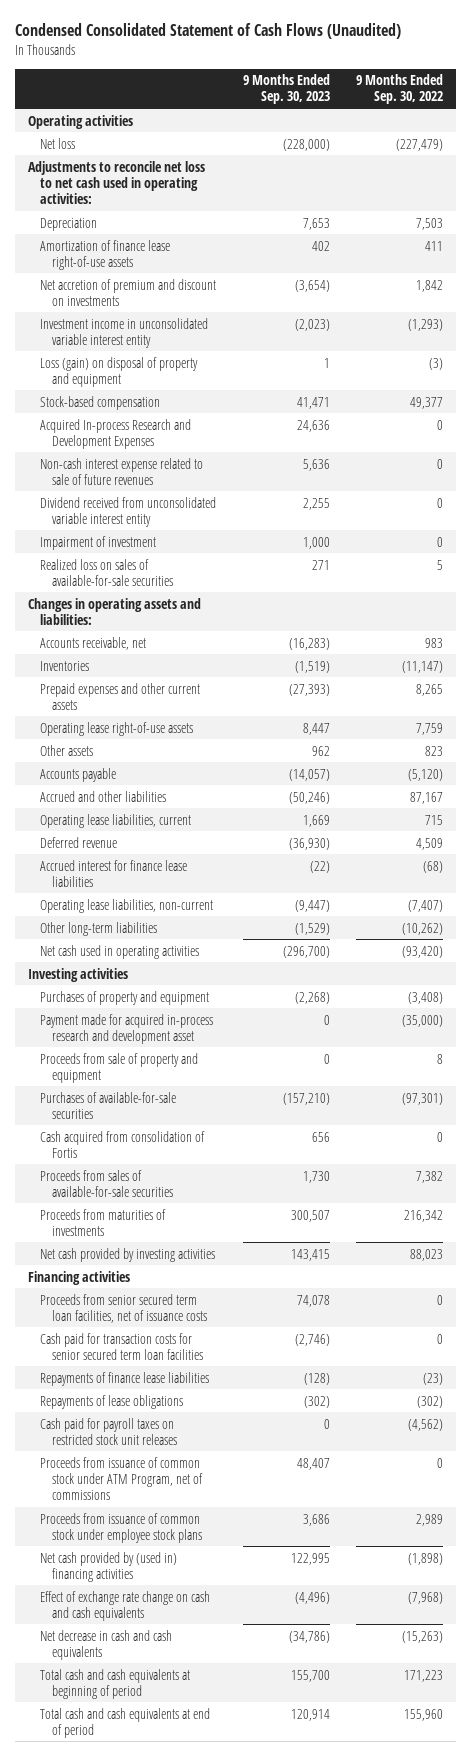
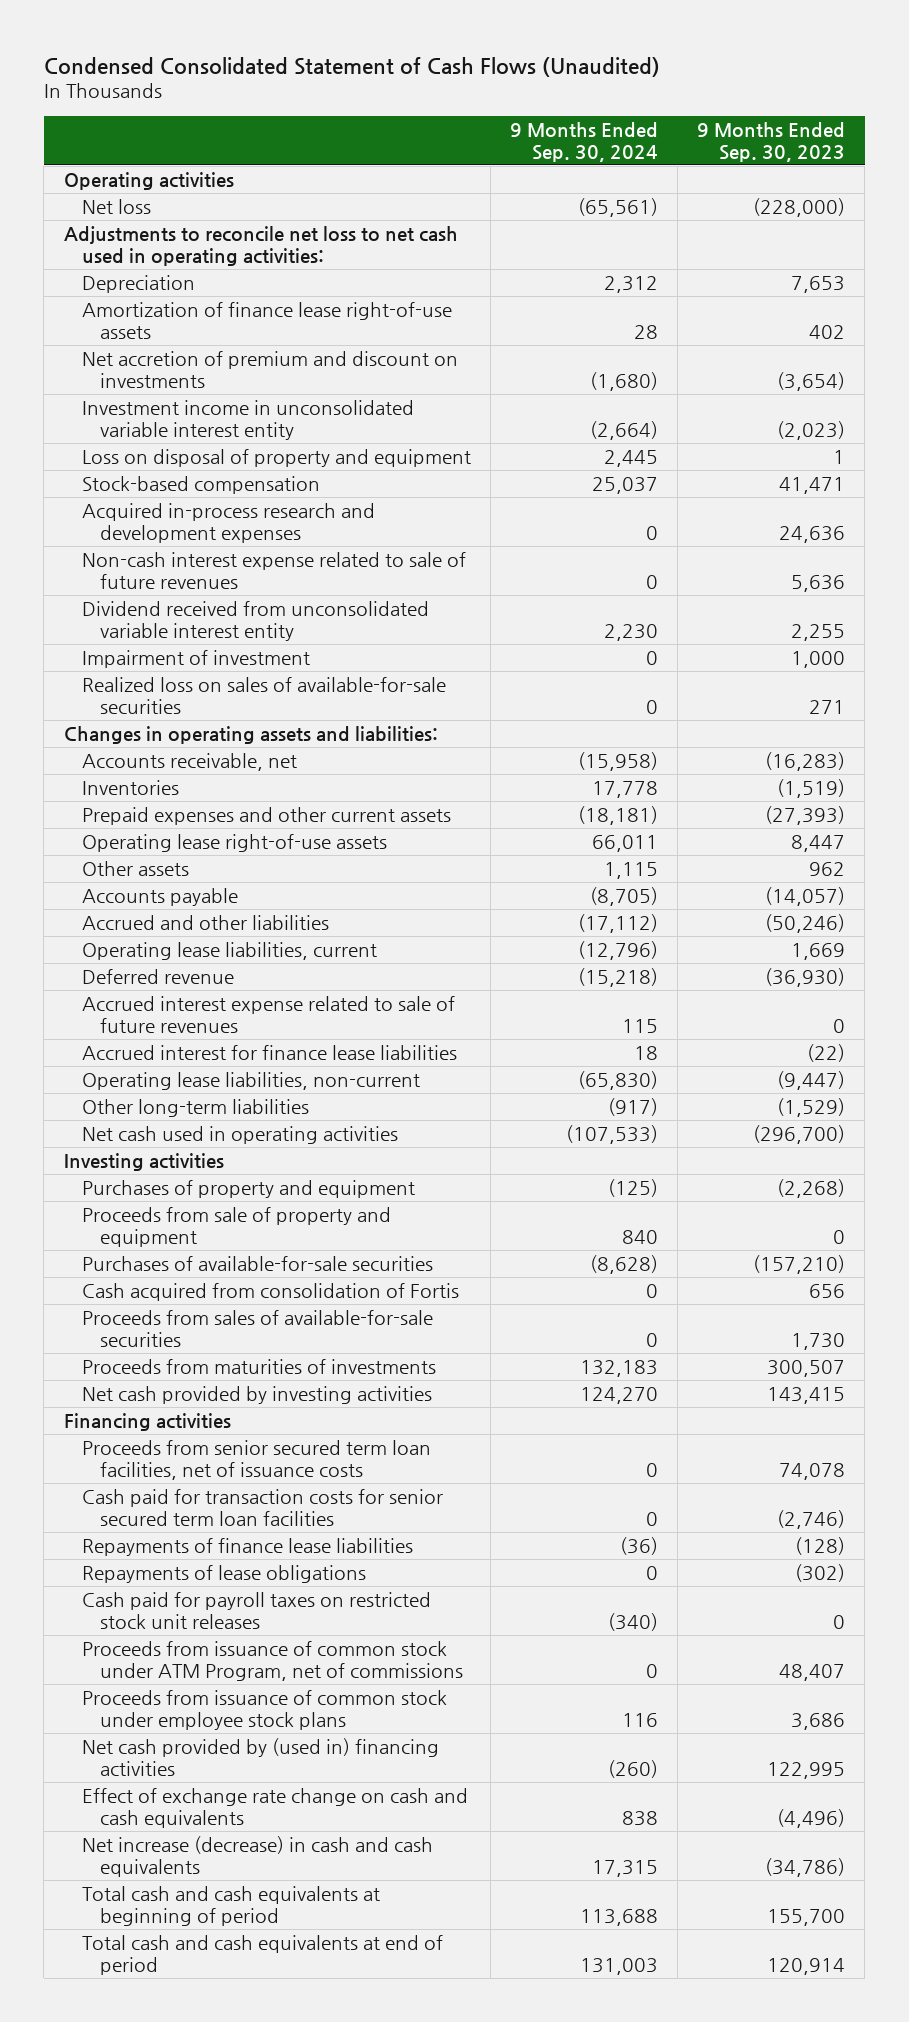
[355,74,443,105] 9 Months Ended Sep. 30, 2022 -> none
none -> [509,121,658,162] 9 Months Ended Sep. 30, 2024
[40,356,199,387] Loss (gain) on disposal of property and equipment -> [81,448,471,467] Loss on disposal of property and equipment
[40,418,192,449] Acquired In-process Research and Development Expenses -> [81,502,375,544] Acquired in-process research and development expenses
none -> [81,995,455,1034] Accrued interest expense related to sale of future revenues
[40,1013,214,1044] Payment made for acquired in-process research and development asset -> none
[40,1629,173,1660] Net decrease in cash and cash equivalents -> [81,1835,433,1878] Net increase (decrease) in cash and cash equivalents

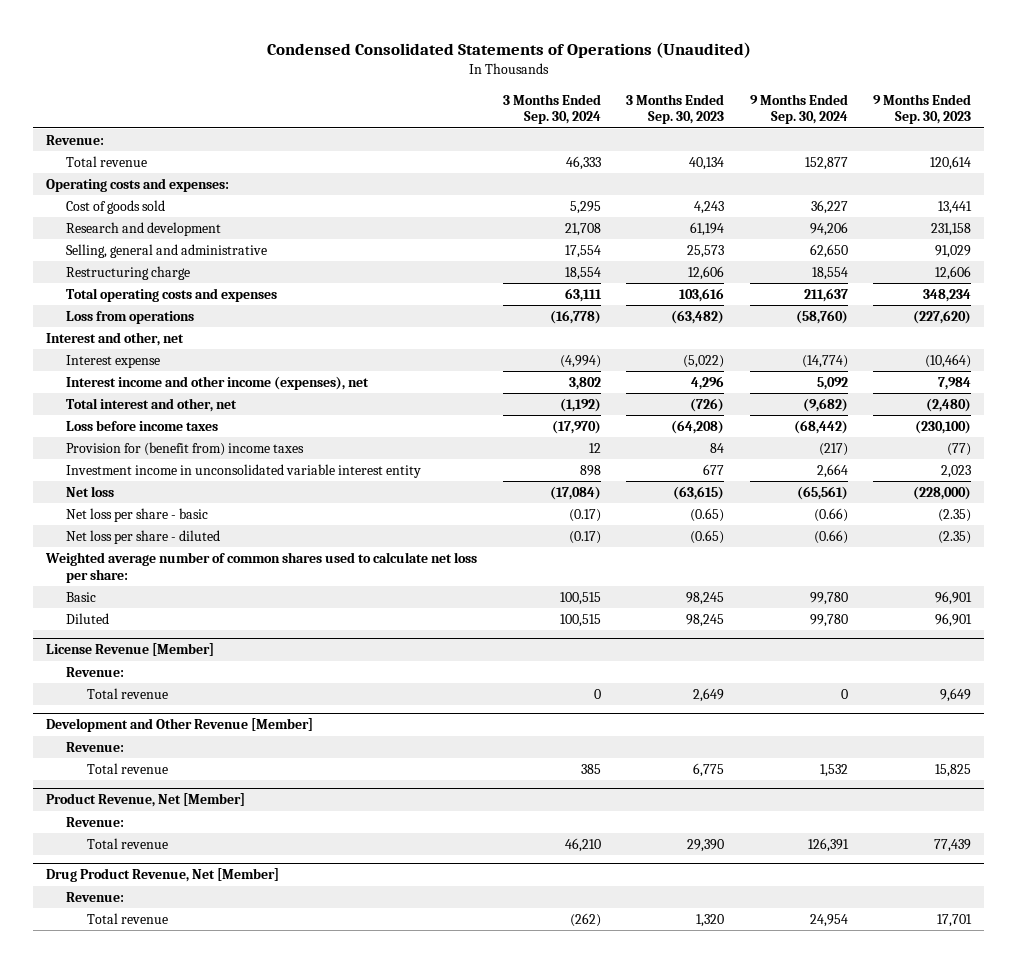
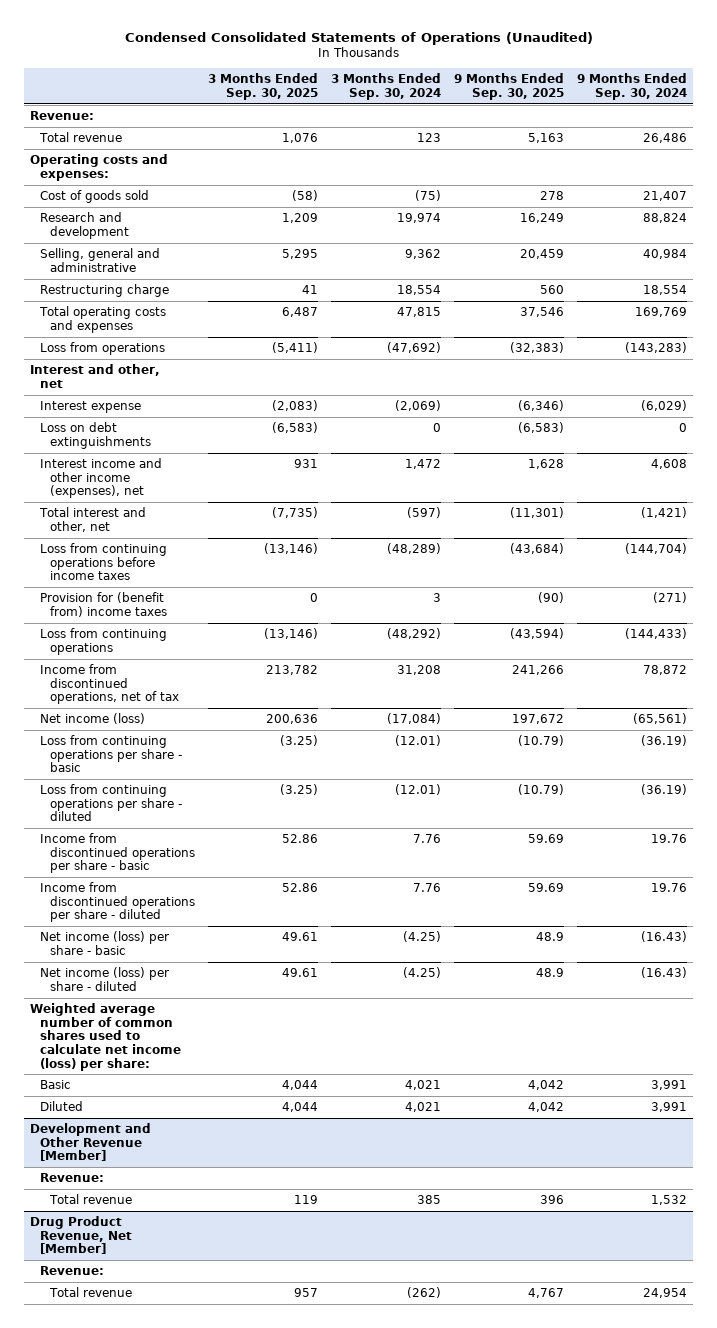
[626,93,725,125] 3 Months Ended Sep. 30, 2023 -> none
[873,93,972,125] 9 Months Ended Sep. 30, 2023 -> none
none -> [207,73,318,100] 3 Months Ended Sep. 30, 2025
none -> [453,73,564,100] 9 Months Ended Sep. 30, 2025
[565,156,601,171] 46,333 -> [416,133,441,143] 123
[804,157,848,171] 152,877 -> [642,133,687,144] 26,486
[569,201,601,215] 5,295 -> [414,190,441,202] (75)
[810,200,848,215] 36,227 -> [642,191,687,202] 21,407
[564,223,601,237] 21,708 -> [396,213,441,224] 19,974
[809,222,848,237] 94,206 -> [642,213,687,224] 88,824
[564,245,601,259] 17,554 -> [404,249,441,260] 9,362
[809,244,848,259] 62,650 -> [642,249,687,260] 40,984
[564,288,602,303] 63,111 -> [396,307,441,318] 47,815
[803,288,848,303] 211,637 -> [634,307,687,318] 169,769
[549,310,601,325] (16,778) -> [386,342,441,354] (47,692)
[795,310,848,325] (58,760) -> [624,342,687,354] (143,283)
[66,464,422,479] Investment income in unconsolidated variable interest entity -> none
[45,643,214,657] License Revenue [Member] -> none
[66,667,125,678] Revenue: -> none
[86,688,168,700] Total revenue -> none
[559,355,601,369] (4,994) -> [394,400,441,412] (2,069)
[801,355,848,369] (14,774) -> [640,400,687,412] (6,029)
none -> [40,422,151,449] Loss on debt extinguishments
[568,377,601,391] 3,802 -> [404,459,441,470] 1,472
[816,377,848,391] 5,092 -> [650,459,687,470] 4,608
[559,398,601,413] (1,192) -> [406,507,441,519] (597)
[802,398,848,413] (9,682) -> [640,507,687,519] (1,421)
[66,420,219,432] Loss before income taxes -> [40,543,168,581] Loss from continuing operations before income taxes
[551,420,601,435] (17,970) -> [386,543,441,555] (48,289)
[793,420,848,435] (68,442) -> [624,543,687,555] (144,704)
[588,443,601,454] 12 -> [432,593,441,603] 3
[818,443,848,457] (217) -> [652,592,687,604] (271)
none -> [40,628,168,655] Loss from continuing operations
none -> [40,664,179,705] Income from discontinued operations, net of tax
[66,486,115,498] Net loss -> [40,713,146,725] Net income (loss)
none -> [40,735,182,773] Loss from continuing operations per share - basic
none -> [40,784,182,822] Loss from continuing operations per share - diluted
none -> [40,833,195,874] Income from discontinued operations per share - basic
none -> [40,882,195,923] Income from discontinued operations per share - diluted
[66,508,209,523] Net loss per share - basic -> [40,931,170,955] Net income (loss) per share - basic
[568,509,601,523] (0.17) -> [402,931,441,943] (4.25)
[813,508,848,523] (0.66) -> [640,931,687,943] (16.43)
[66,530,221,545] Net loss per share - diluted -> [40,967,170,991] Net income (loss) per share - diluted
[568,531,601,545] (0.17) -> [402,967,441,979] (4.25)
[813,530,848,545] (0.66) -> [640,967,687,979] (16.43)
[44,552,477,583] Weighted average number of common shares used to calculate net loss per share: -> [30,1003,182,1071] Weighted average number of common shares used to calculate net income (loss) per share:
[559,592,601,606] 100,515 -> [404,1080,441,1091] 4,021
[809,592,848,606] 99,780 -> [650,1080,687,1091] 3,991
[559,614,601,628] 100,515 -> [404,1102,441,1113] 4,021
[809,614,848,628] 99,780 -> [650,1102,687,1113] 3,991
[45,793,245,808] Product Revenue, Net [Member] -> none
[66,817,125,828] Revenue: -> none
[86,838,168,850] Total revenue -> none

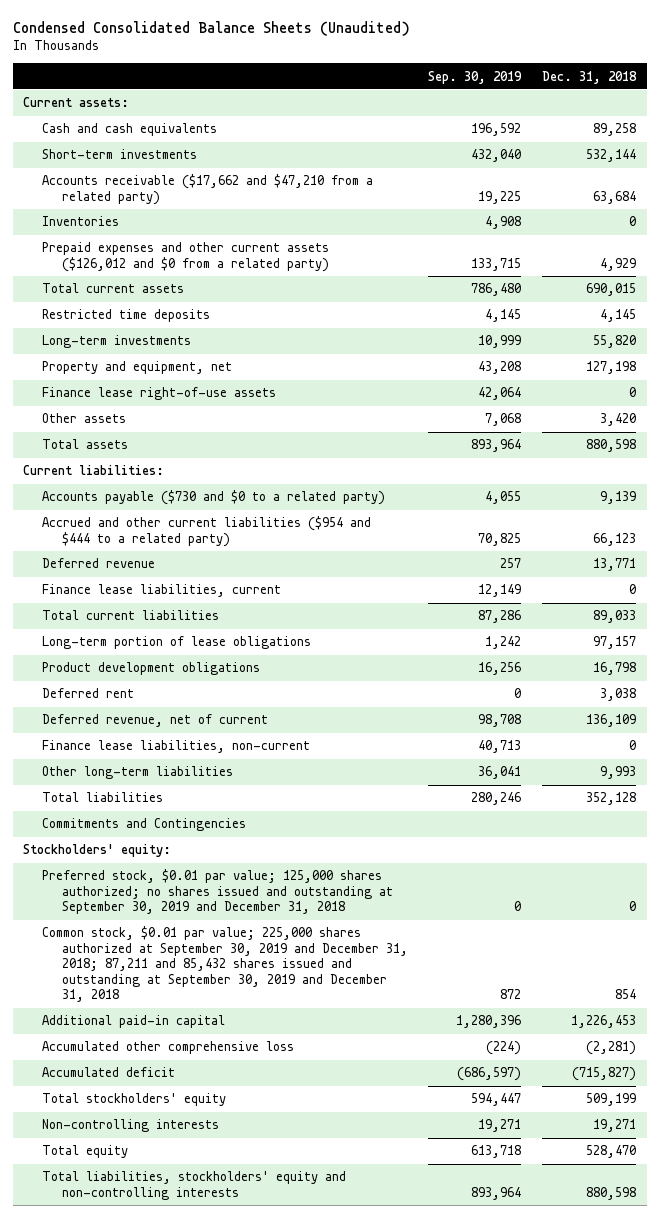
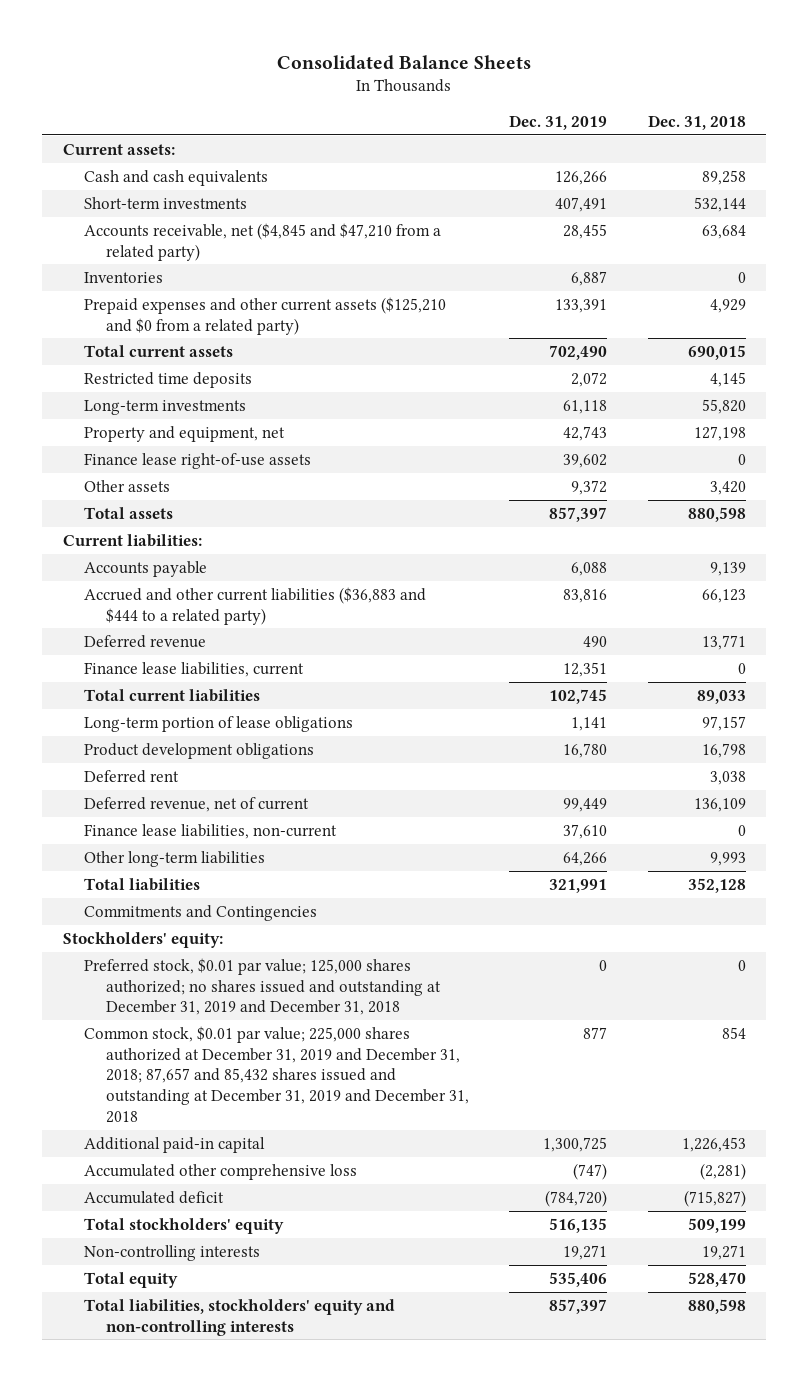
[12,20,410,36] Condensed Consolidated Balance Sheets (Unaudited) -> [277,54,532,70] Consolidated Balance Sheets
[428,70,523,84] Sep. 30, 2019 -> none
none -> [509,115,608,131] Dec. 31, 2019
[42,174,374,205] Accounts receivable ($17,662 and $47,210 from a related party) -> [84,222,442,261] Accounts receivable, net ($4,845 and $47,210 from a related party)
[42,242,330,272] Prepaid expenses and other current assets ($126,012 and $0 from a related party) -> [84,296,447,335] Prepaid expenses and other current assets ($125,210 and $0 from a related party)
[42,490,386,506] Accounts payable ($730 and $0 to a related party) -> [84,560,208,577] Accounts payable
[42,516,372,547] Accrued and other current liabilities ($954 and $444 to a related party) -> [84,586,427,625] Accrued and other current liabilities ($36,883 and $444 to a related party)
[42,869,393,915] Preferred stock, $0.01 par value; 125,000 shares authorized; no shares issued and outstanding at September 30, 2019 and December 31, 2018 -> [84,957,441,1016] Preferred stock, $0.01 par value; 125,000 shares authorized; no shares issued and outstanding at December 31, 2019 and December 31, 2018
[42,926,408,1003] Common stock, $0.01 par value; 225,000 shares authorized at September 30, 2019 and December 31, 2018; 87,211 and 85,432 shares issued and outstanding at September 30, 2019 and December 31, 2018 -> [84,1025,469,1123] Common stock, $0.01 par value; 225,000 shares authorized at December 31, 2019 and December 31, 2018; 87,657 and 85,432 shares issued and outstanding at December 31, 2019 and December 31, 2018

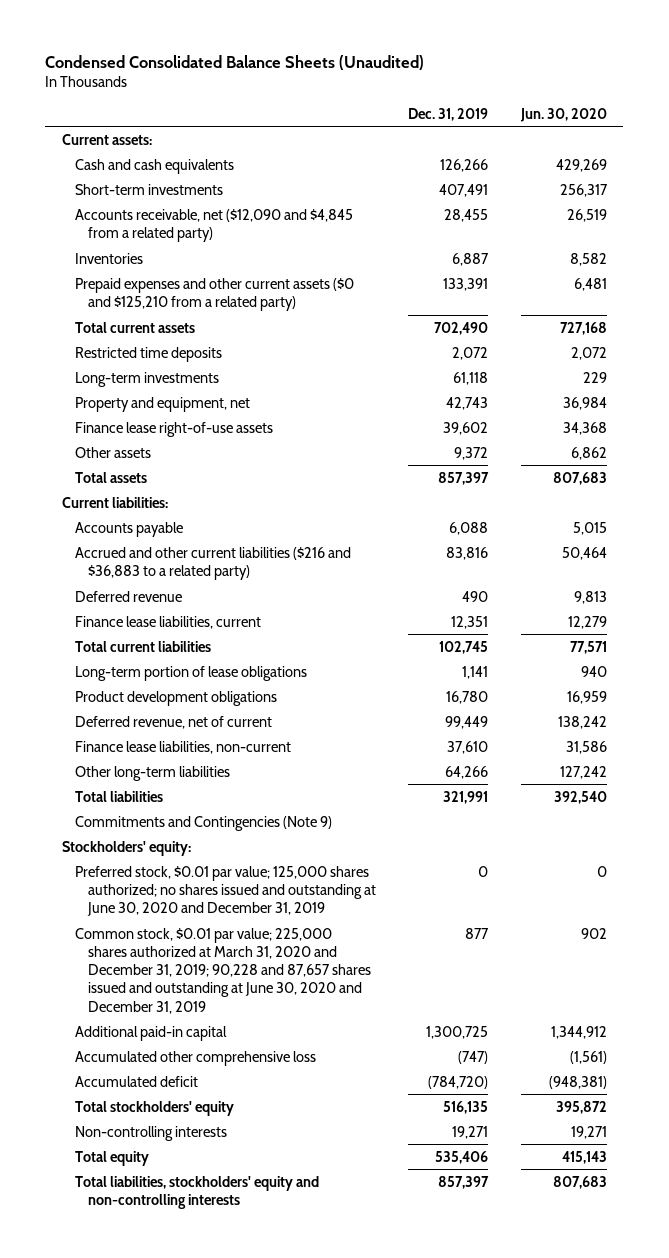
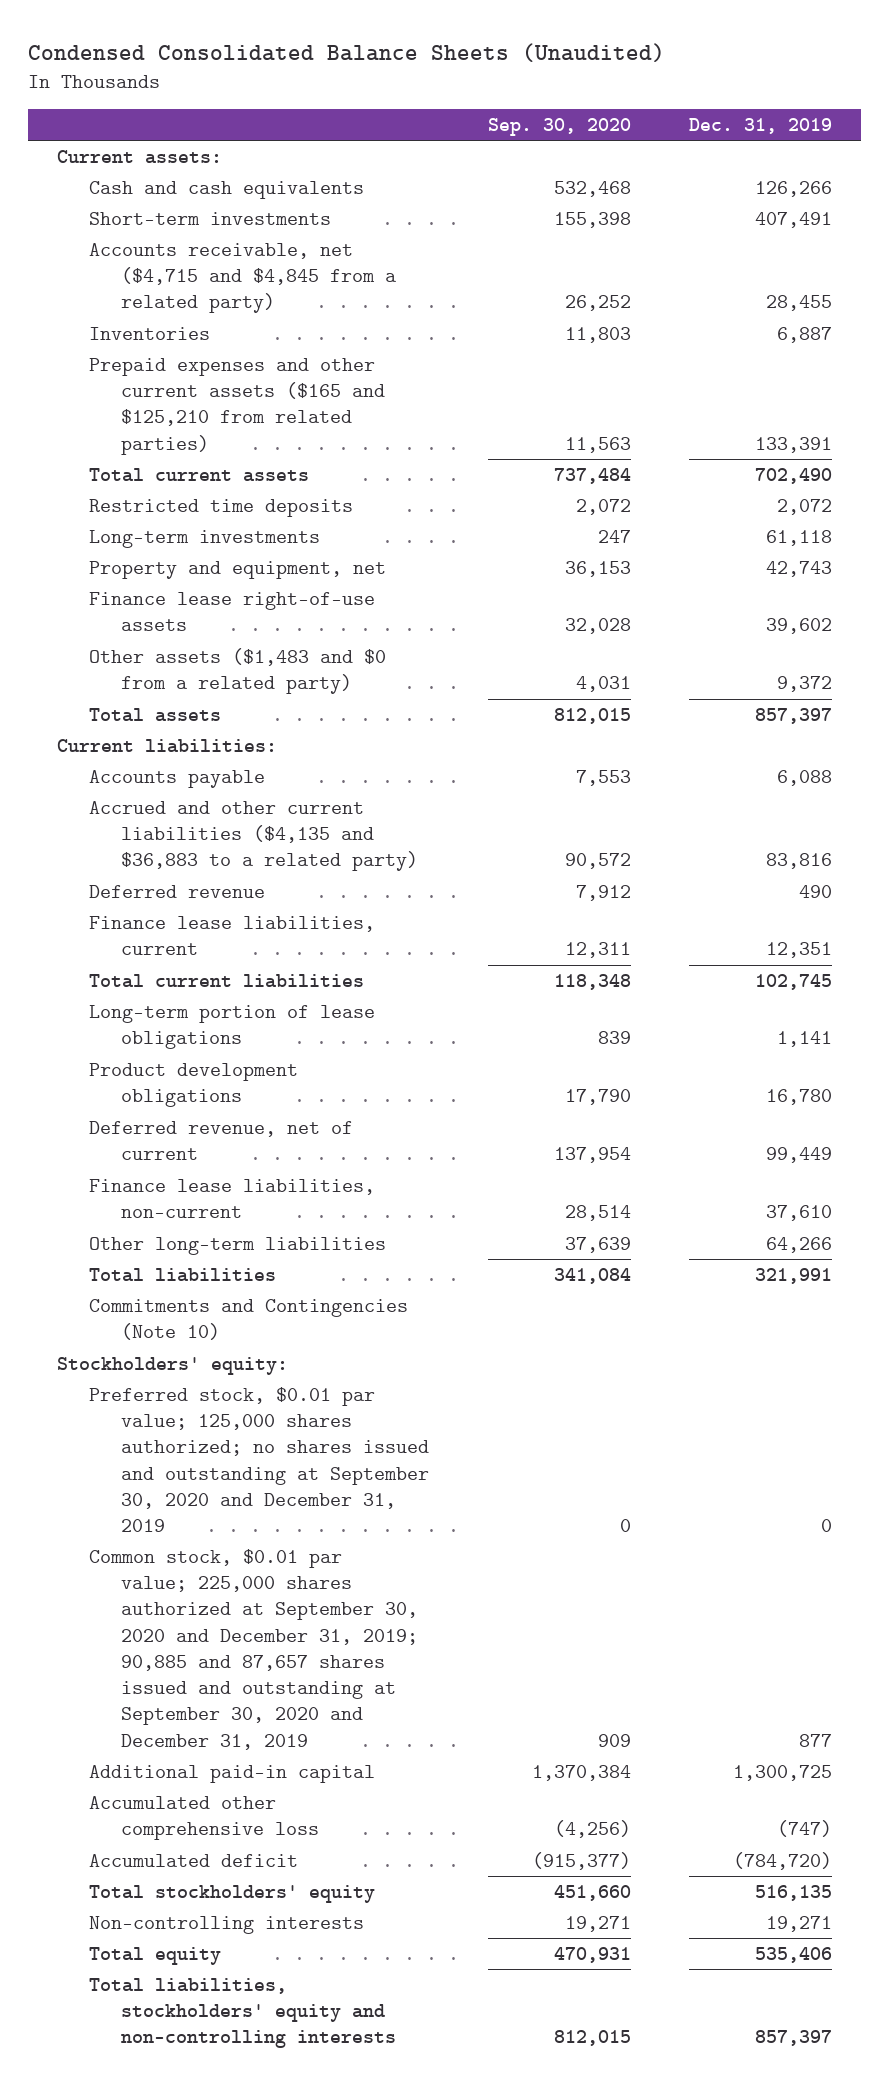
[519,107,607,122] Jun. 30, 2020 -> none
none -> [487,118,631,137] Sep. 30, 2020
[74,208,353,242] Accounts receivable, net ($12,090 and $4,845 from a related party) -> [89,243,397,314] Accounts receivable, net ($4,715 and $4,845 from a related party)
[74,277,354,311] Prepaid expenses and other current assets ($0 and $125,210 from a related party) -> [89,358,386,455] Prepaid expenses and other current assets ($165 and $125,210 from related parties)
[74,446,151,458] Other assets -> [89,648,387,695] Other assets ($1,483 and $0 from a related party)
[74,546,351,580] Accrued and other current liabilities ($216 and $36,883 to a related party) -> [89,801,419,872] Accrued and other current liabilities ($4,135 and $36,883 to a related party)
[74,815,332,831] Commitments and Contingencies (Note 9) -> [89,1299,409,1341] Commitments and Contingencies (Note 10)
[74,865,377,917] Preferred stock, $0.01 par value; 125,000 shares authorized; no shares issued and outstanding at June 30, 2020 and December 31, 2019 -> [89,1387,430,1533] Preferred stock, $0.01 par value; 125,000 shares authorized; no shares issued and outstanding at September 30, 2020 and December 31, 2019
[74,927,372,1014] Common stock, $0.01 par value; 225,000 shares authorized at March 31, 2020 and December 31, 2019; 90,228 and 87,657 shares issued and outstanding at June 30, 2020 and December 31, 2019 -> [89,1549,419,1750] Common stock, $0.01 par value; 225,000 shares authorized at September 30, 2020 and December 31, 2019; 90,885 and 87,657 shares issued and outstanding at September 30, 2020 and December 31, 2019

